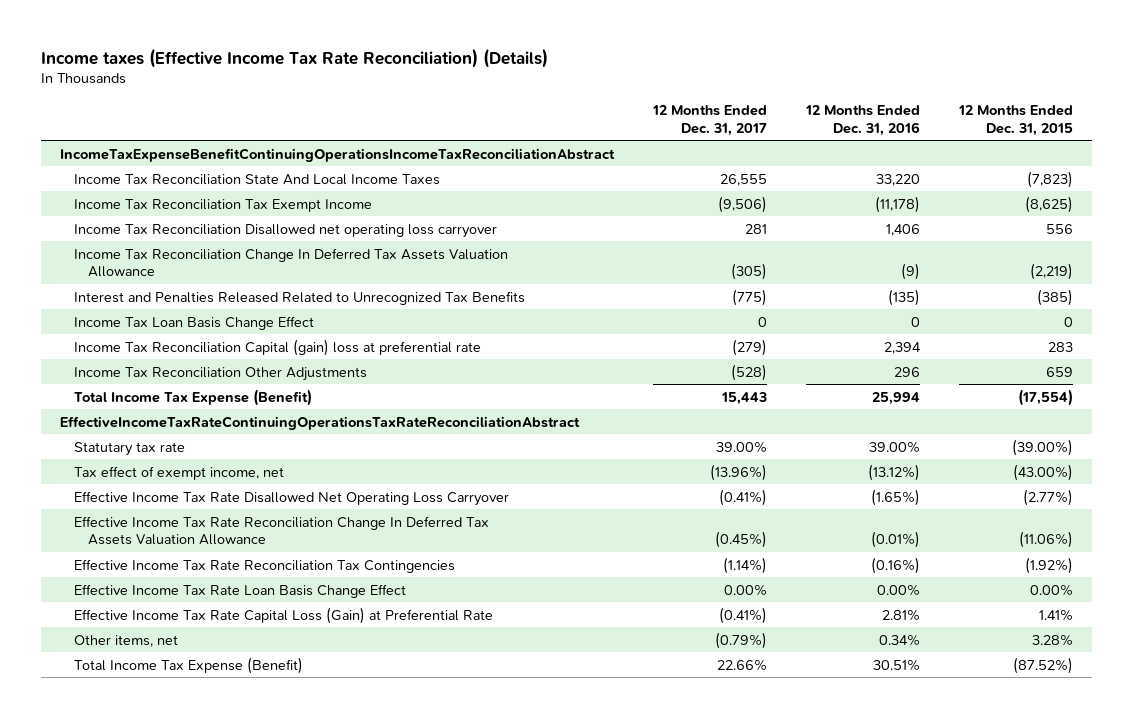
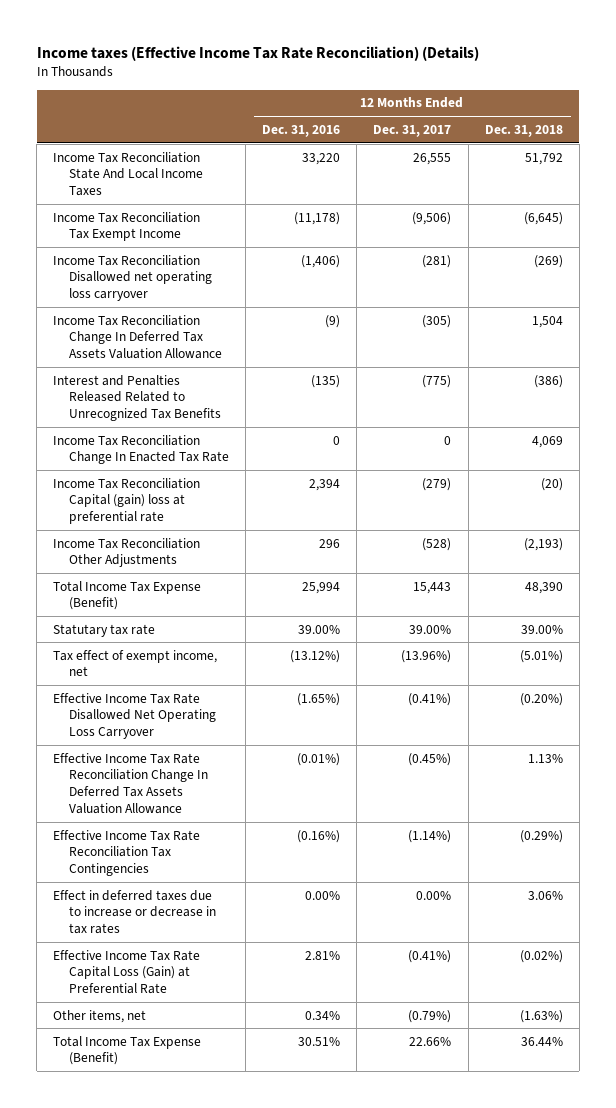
[958,105,1074,136] 12 Months Ended Dec. 31, 2015 -> none
none -> [484,124,563,137] Dec. 31, 2018
[60,147,616,162] IncomeTaxExpenseBenefitContinuingOperationsIncomeTaxReconciliationAbstract -> none
[745,223,768,234] 281 -> [422,254,452,268] (281)
[886,223,921,236] 1,406 -> [301,254,341,268] (1,406)
[73,315,314,330] Income Tax Loan Basis Change Effect -> none
none -> [53,434,229,465] Income Tax Reconciliation Change In Enacted Tax Rate
[60,415,581,430] EffectiveIncomeTaxRateContinuingOperationsTaxRateReconciliationAbstract -> none
[73,583,406,598] Effective Income Tax Rate Loan Basis Change Effect -> none
none -> [53,889,216,935] Effect in deferred taxes due to increase or decrease in tax rates

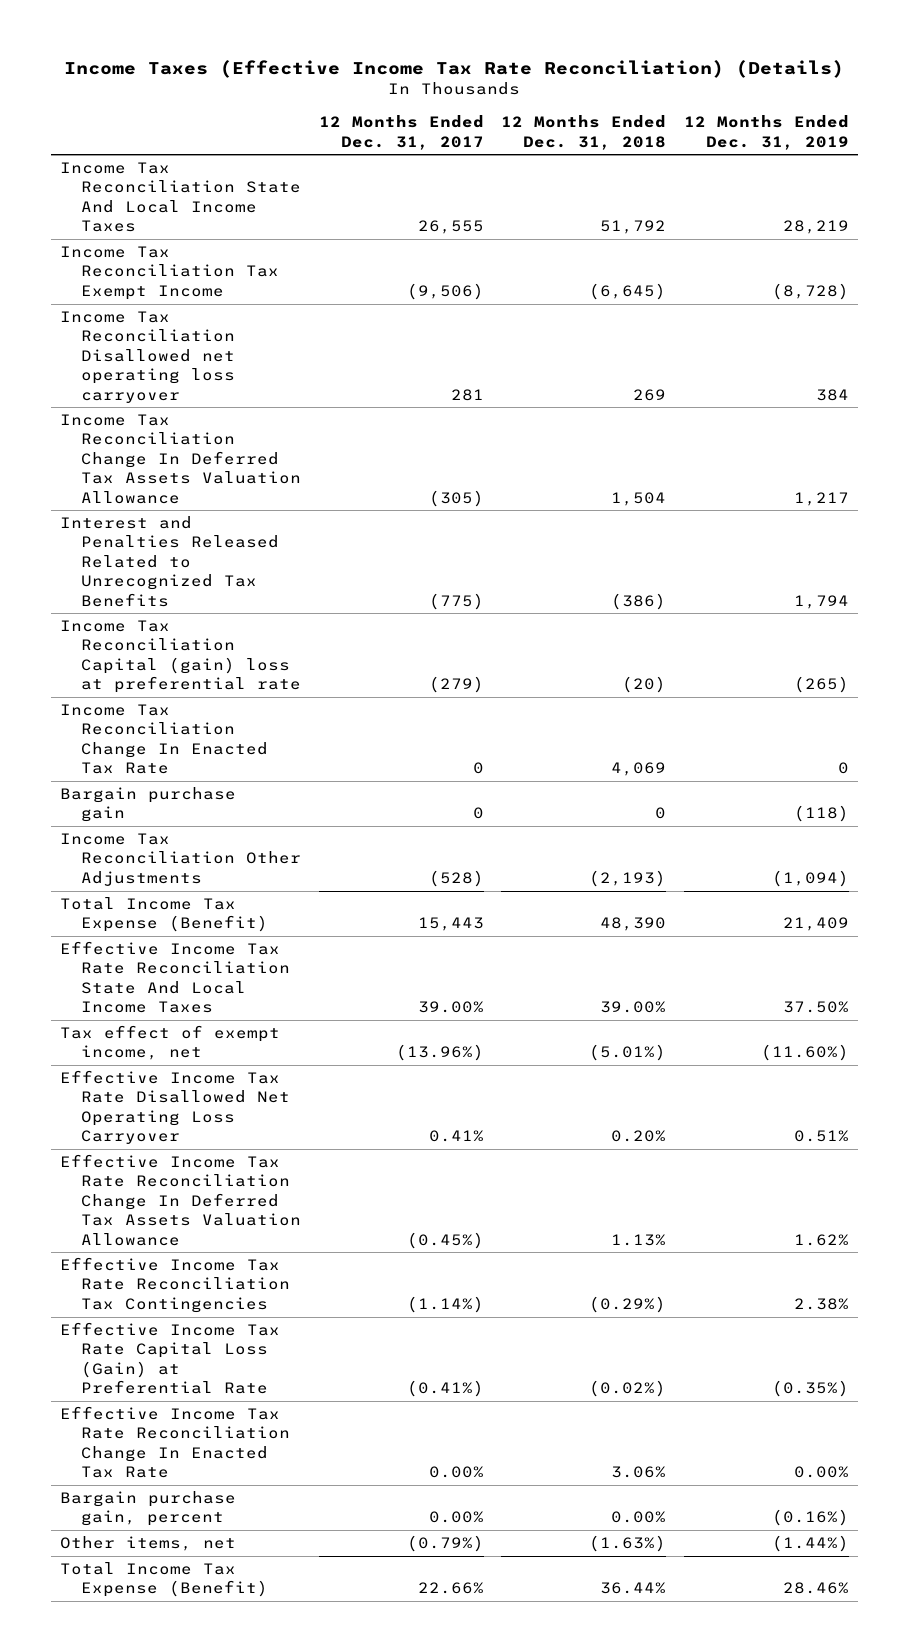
[36,45,479,61] Income taxes (Effective Income Tax Rate Reconciliation) (Details) -> [64,60,845,79] Income Taxes (Effective Income Tax Rate Reconciliation) (Details)
[262,124,341,137] Dec. 31, 2016 -> none
none -> [683,115,849,150] 12 Months Ended Dec. 31, 2019
[422,254,452,268] (281) -> [450,388,484,401] 281
[533,254,563,268] (269) -> [633,388,667,401] 269
[53,434,229,465] Income Tax Reconciliation Change In Enacted Tax Rate -> [59,704,268,775] Income Tax Reconciliation Change In Enacted Tax Rate
none -> [59,787,236,823] Bargain purchase gain
[53,623,156,637] Statutary tax rate -> [59,941,290,1014] Effective Income Tax Rate Reconciliation State And Local Income Taxes
[408,692,452,706] (0.41%) -> [428,1130,484,1143] 0.41%
[519,692,563,706] (0.20%) -> [611,1130,667,1143] 0.20%
[53,889,216,935] Effect in deferred taxes due to increase or decrease in tax rates -> none
none -> [59,1406,290,1479] Effective Income Tax Rate Reconciliation Change In Enacted Tax Rate
none -> [59,1491,236,1527] Bargain purchase gain, percent

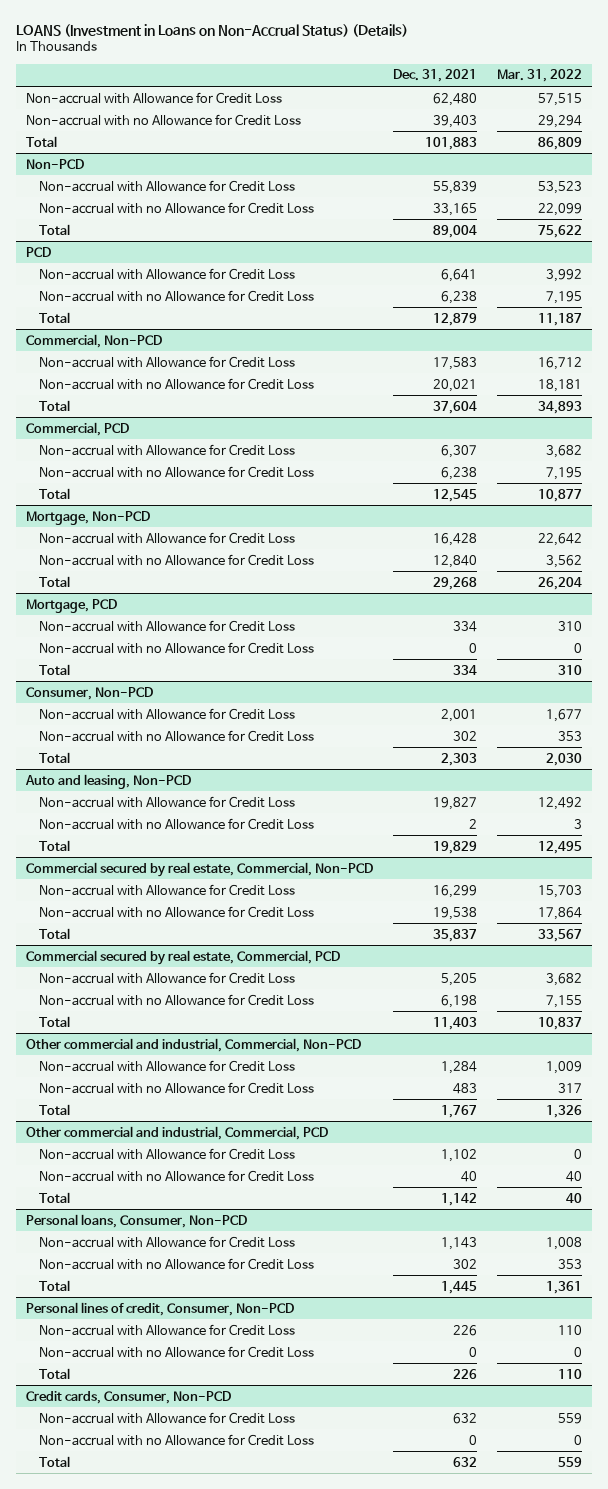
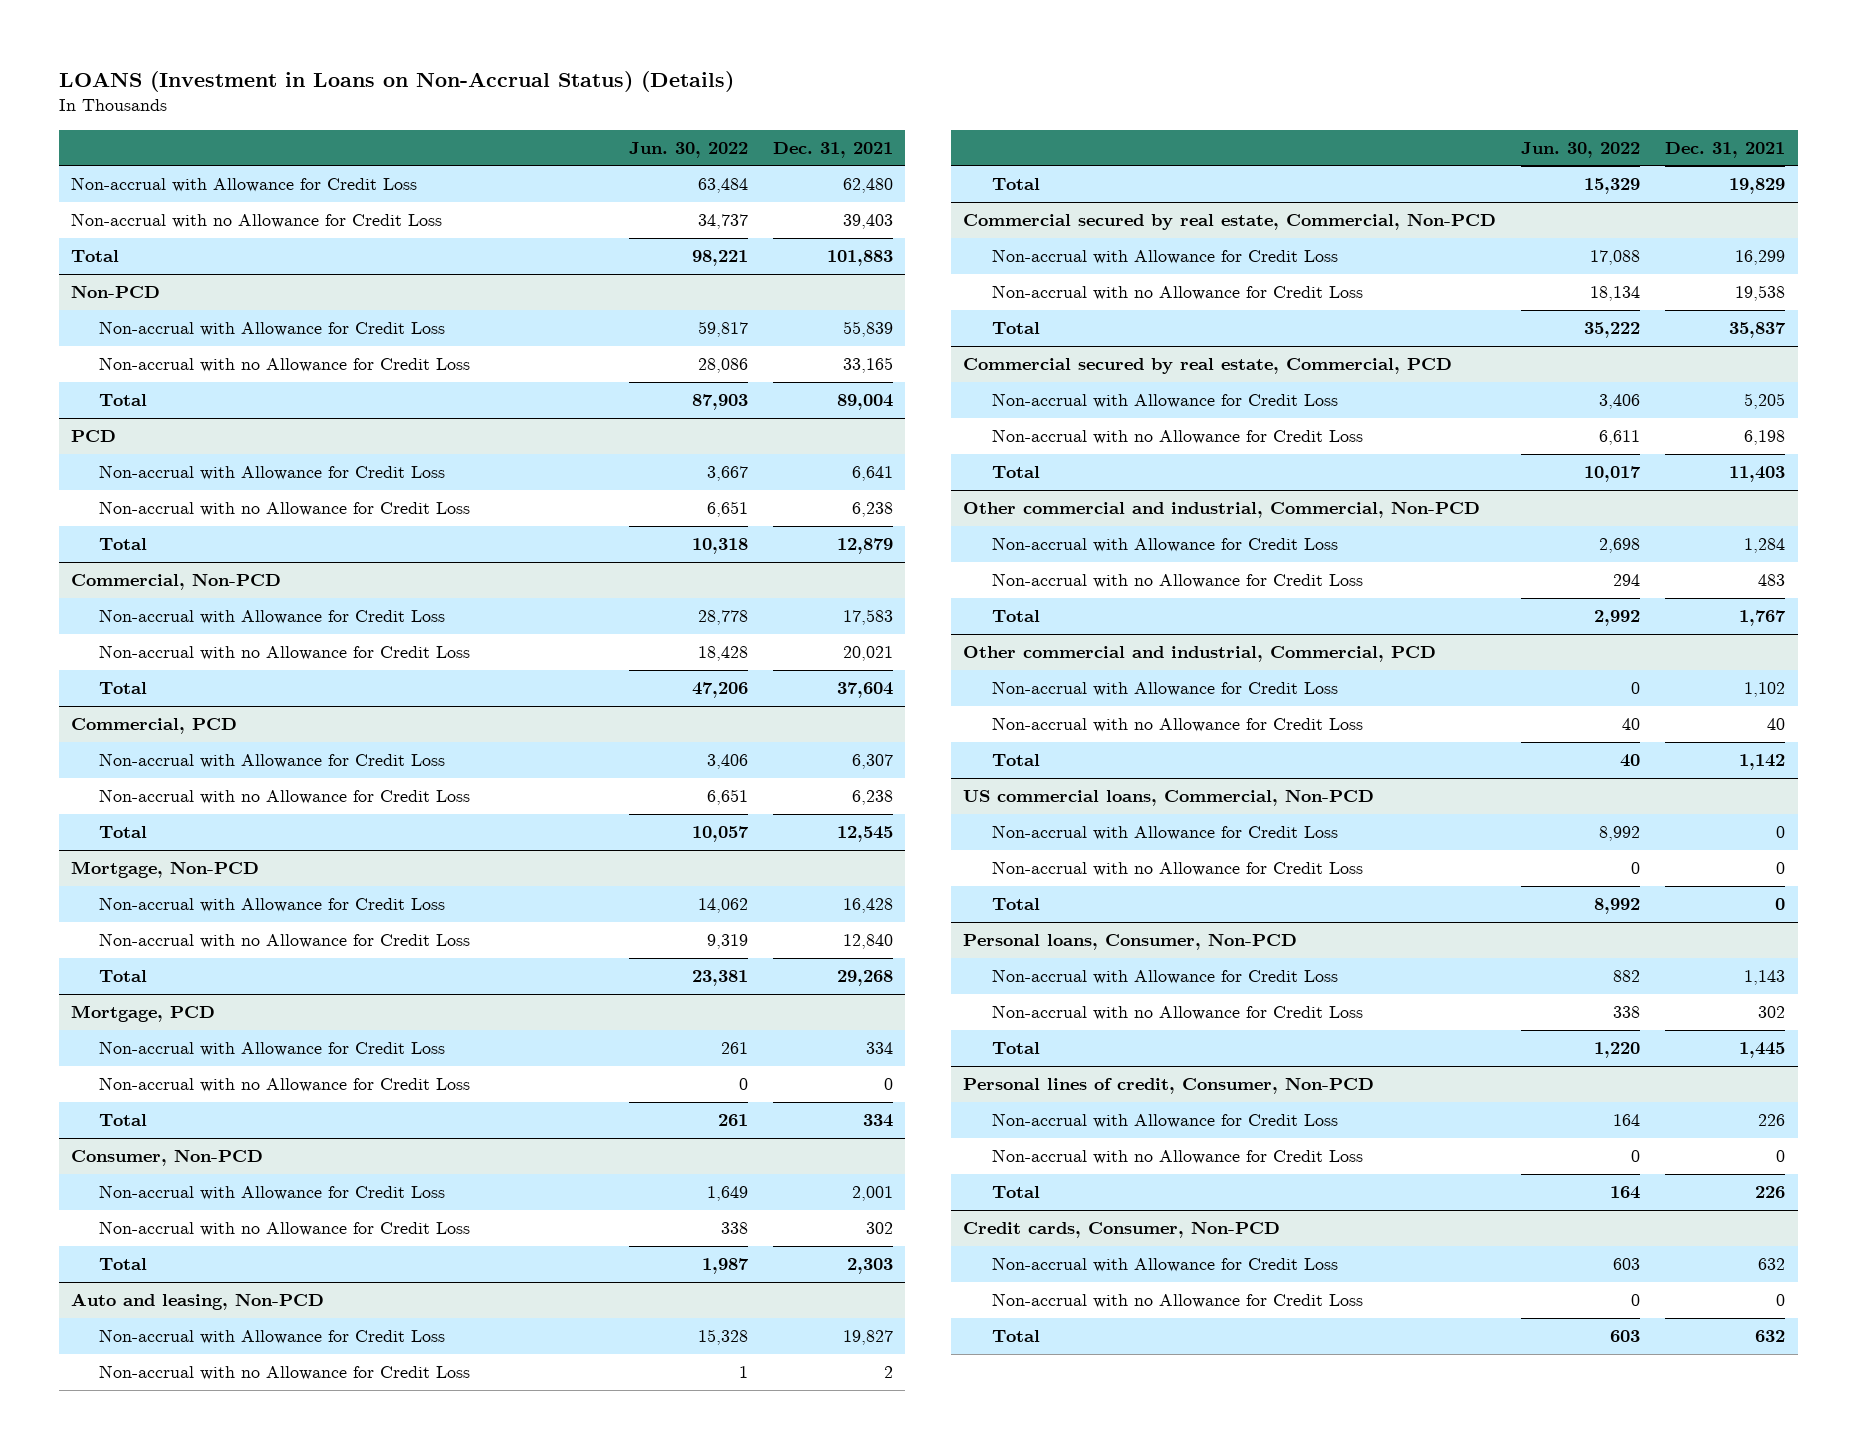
[497,69,583,83] Mar. 31, 2022 -> none
none -> [629,141,749,158] Jun. 30, 2022
none -> [963,789,1375,807] US commercial loans, Commercial, Non-PCD
none -> [991,825,1338,841] Non-accrual with Allowance for Credit Loss
none -> [991,861,1363,877] Non-accrual with no Allowance for Credit Loss
none -> [991,898,1040,911] Total

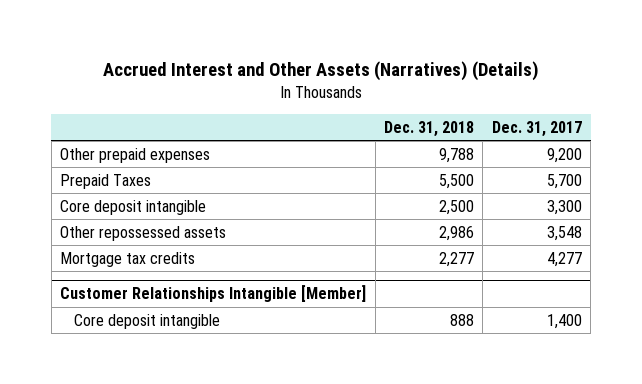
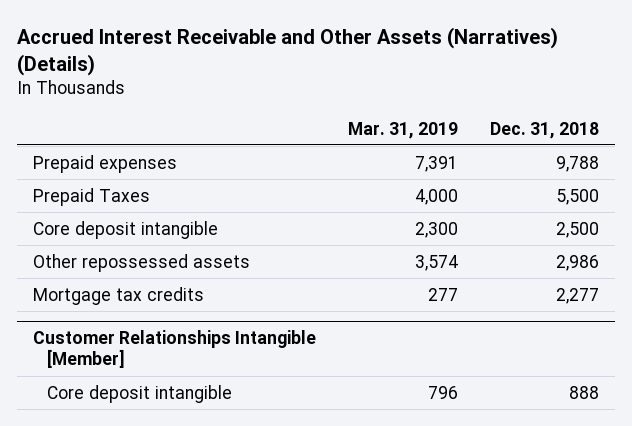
[102,61,539,82] Accrued Interest and Other Assets (Narratives) (Details) -> [16,26,558,76] Accrued Interest Receivable and Other Assets (Narratives) (Details)
[491,120,582,137] Dec. 31, 2017 -> none
none -> [348,121,459,139] Mar. 31, 2019
[60,147,211,163] Other prepaid expenses -> [33,154,178,173] Prepaid expenses

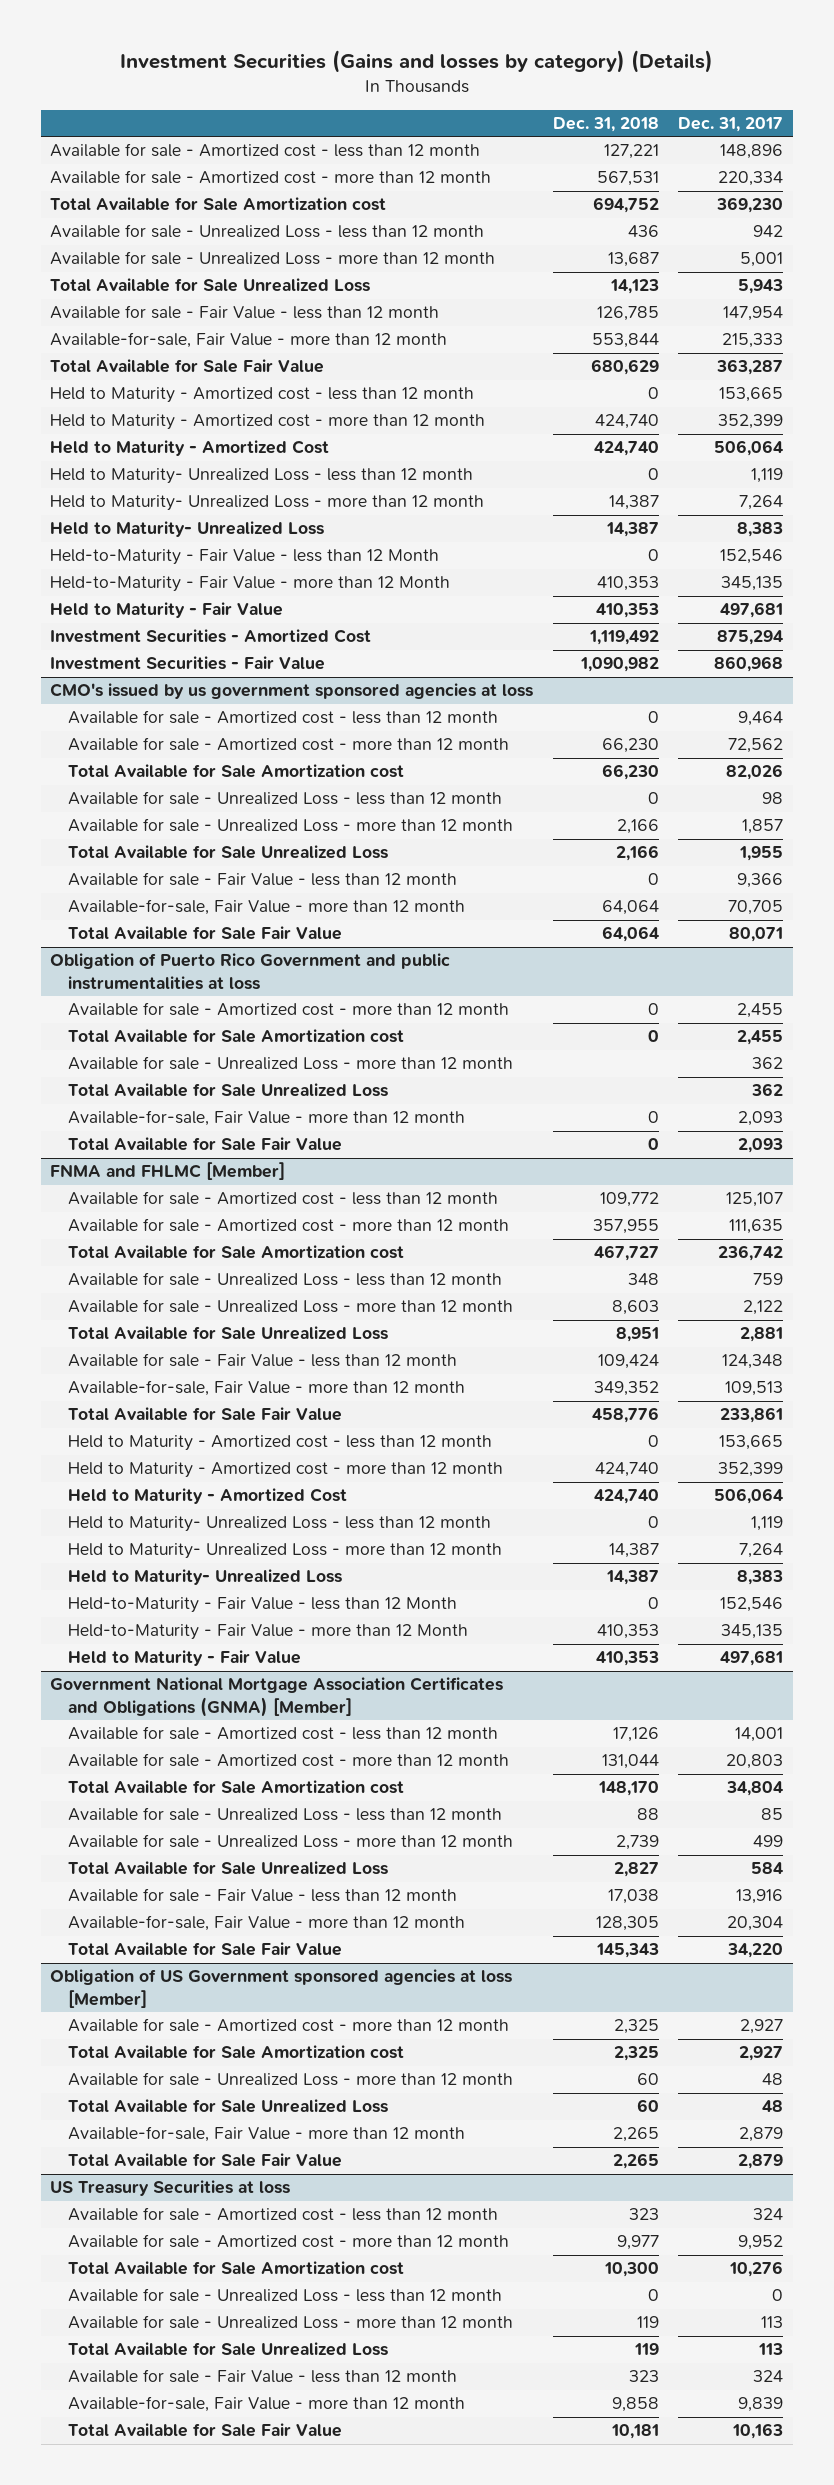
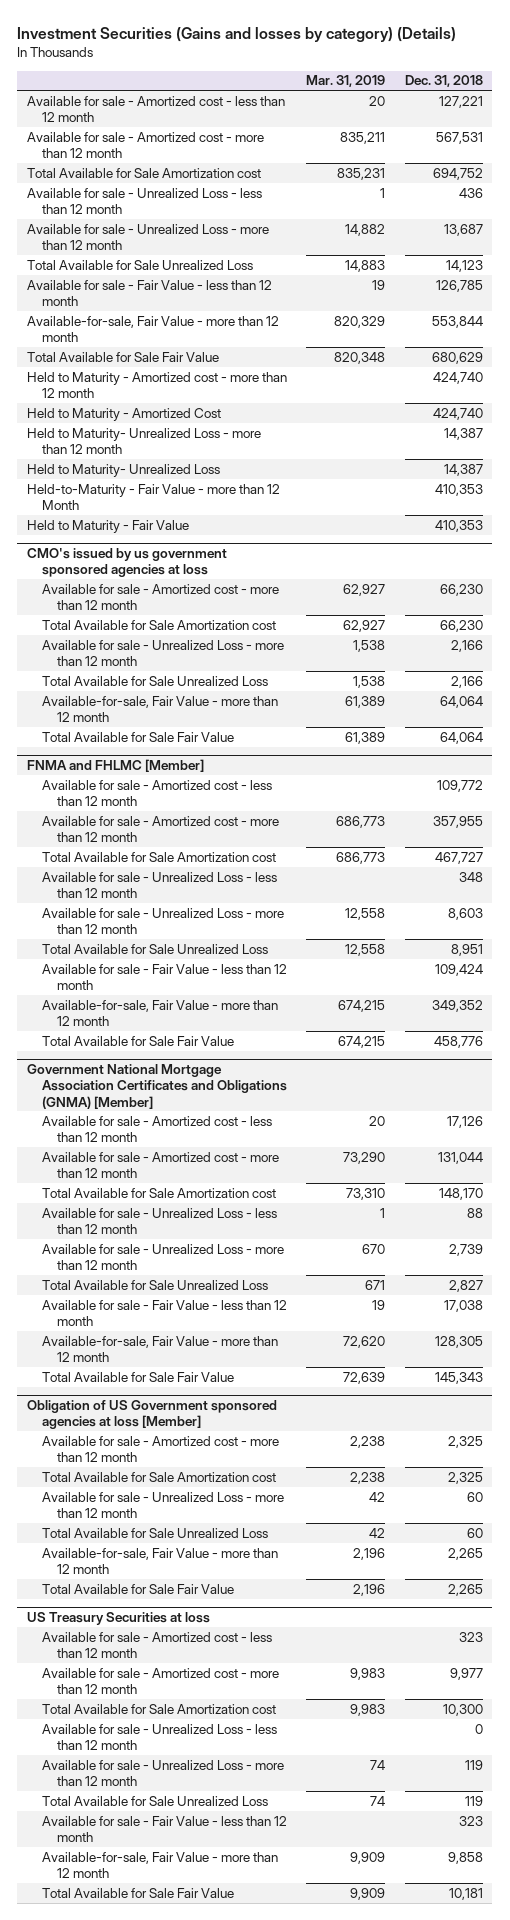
[678,117,784,133] Dec. 31, 2017 -> none
none -> [306,75,386,88] Mar. 31, 2019
[50,387,475,404] Held to Maturity - Amortized cost - less than 12 month -> none
[50,468,474,485] Held to Maturity- Unrealized Loss - less than 12 month -> none
[50,549,440,566] Held-to-Maturity - Fair Value - less than 12 Month -> none
[50,629,372,644] Investment Securities - Amortized Cost -> none
[50,656,326,671] Investment Securities - Fair Value -> none
[68,710,499,725] Available for sale - Amortized cost - less than 12 month -> none
[68,791,503,806] Available for sale - Unrealized Loss - less than 12 month -> none
[68,872,458,887] Available for sale - Fair Value - less than 12 month -> none
[50,953,451,990] Obligation of Puerto Rico Government and public instrumentalities at loss -> none
[68,1002,510,1017] Available for sale - Amortized cost - more than 12 month -> none
[68,1029,405,1044] Total Available for Sale Amortization cost -> none
[68,1056,514,1071] Available for sale - Unrealized Loss - more than 12 month -> none
[68,1083,389,1098] Total Available for Sale Unrealized Loss -> none
[68,1110,466,1127] Available-for-sale, Fair Value - more than 12 month -> none
[68,1137,343,1152] Total Available for Sale Fair Value -> none
[68,1435,493,1452] Held to Maturity - Amortized cost - less than 12 month -> none
[68,1462,504,1479] Held to Maturity - Amortized cost - more than 12 month -> none
[68,1488,348,1505] Held to Maturity - Amortized Cost -> none
[68,1516,492,1533] Held to Maturity- Unrealized Loss - less than 12 month -> none
[68,1543,503,1560] Held to Maturity- Unrealized Loss - more than 12 month -> none
[68,1569,343,1586] Held to Maturity- Unrealized Loss -> none
[68,1597,458,1614] Held-to-Maturity - Fair Value - less than 12 Month -> none
[68,1624,469,1641] Held-to-Maturity - Fair Value - more than 12 Month -> none
[68,1650,302,1667] Held to Maturity - Fair Value -> none

